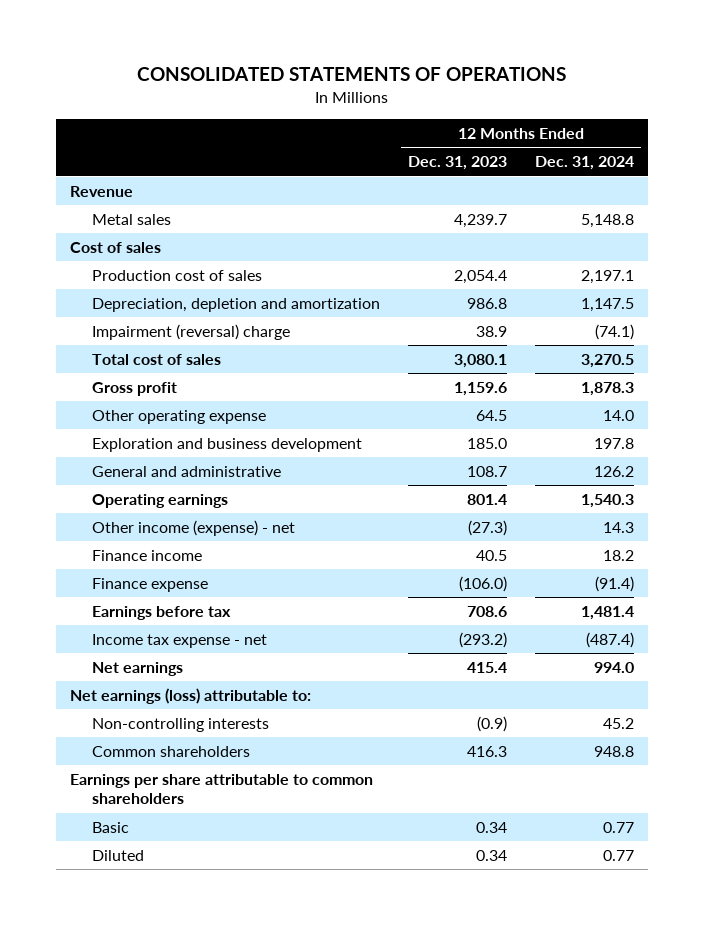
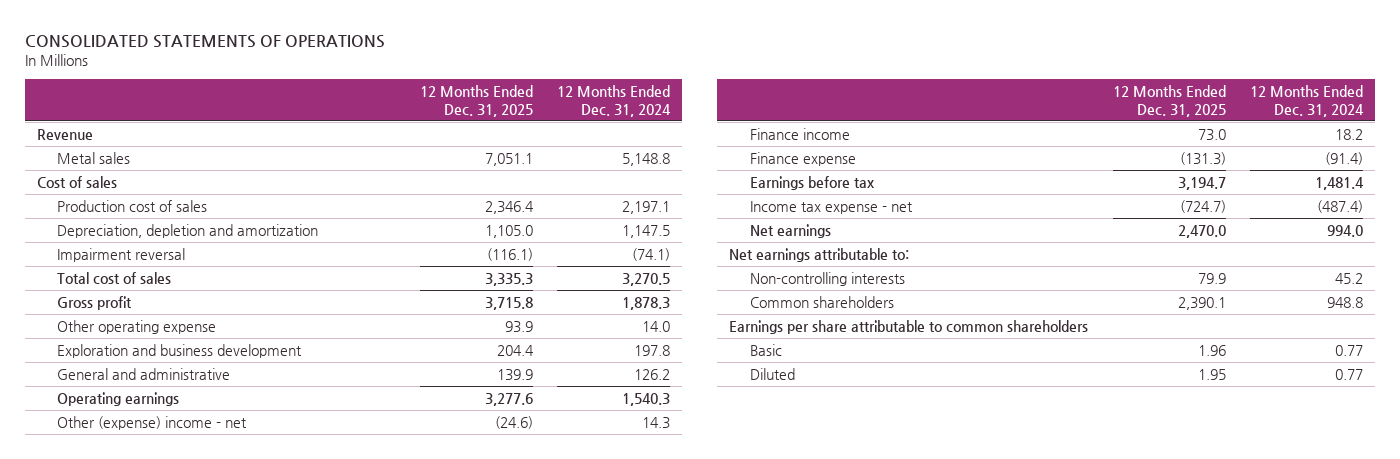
[407,156,507,171] Dec. 31, 2023 -> none
none -> [419,84,533,117] 12 Months Ended Dec. 31, 2025
[91,324,290,341] Impairment (reversal) charge -> [57,247,186,262] Impairment reversal
[91,520,295,537] Other income (expense) - net -> [57,415,248,430] Other (expense) income - net
[69,688,311,705] Net earnings (loss) attributable to: -> [729,247,910,262] Net earnings attributable to:

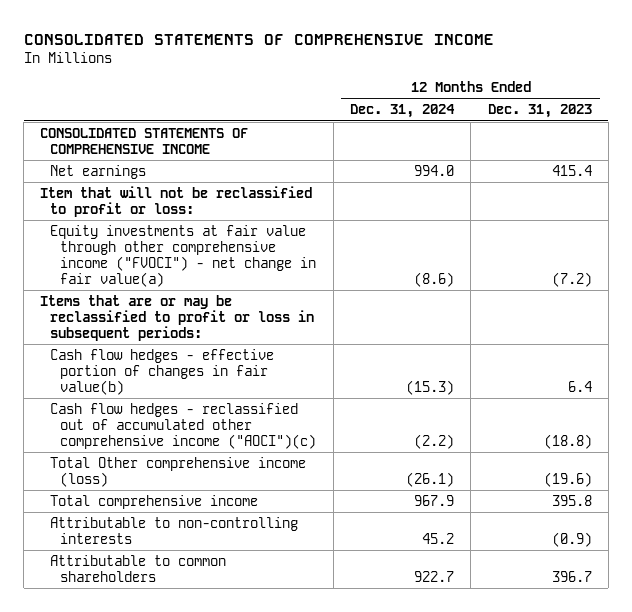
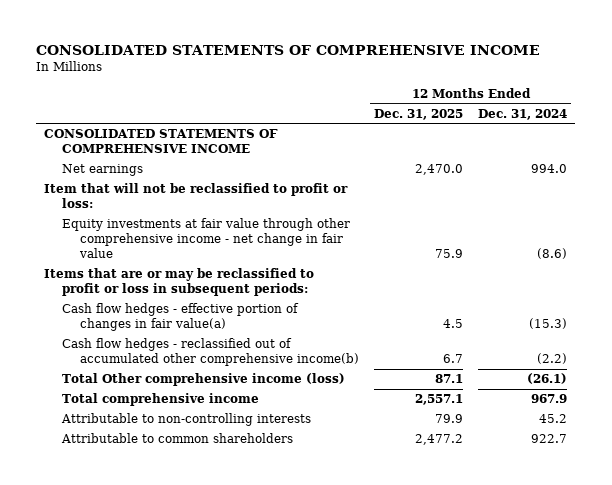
[487,104,592,119] Dec. 31, 2023 -> none
none -> [374,108,464,120] Dec. 31, 2025
[50,224,317,287] Equity investments at fair value through other comprehensive income ("FVOCI") - net change in fair value(a) -> [61,218,350,259] Equity investments at fair value through other comprehensive income - net change in fair value
[50,348,275,395] Cash flow hedges - effective portion of changes in fair value(b) -> [61,303,299,332] Cash flow hedges - effective portion of changes in fair value(a)
[50,402,317,449] Cash flow hedges - reclassified out of accumulated other comprehensive income ("AOCI")(c) -> [61,338,359,367] Cash flow hedges - reclassified out of accumulated other comprehensive income(b)

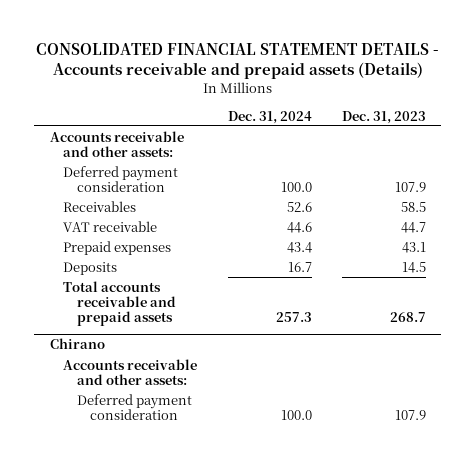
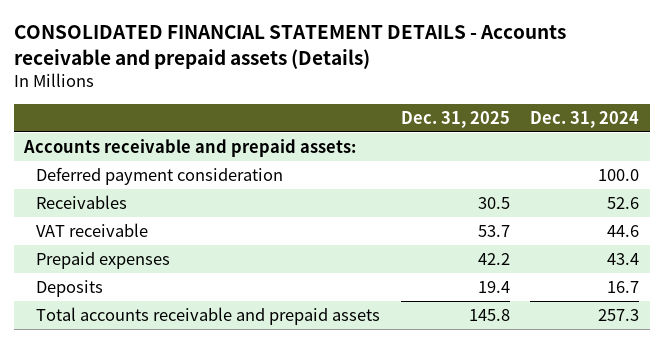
[342,110,427,124] Dec. 31, 2023 -> none
none -> [400,110,510,128] Dec. 31, 2025
[49,130,184,158] Accounts receivable and other assets: -> [23,138,357,157] Accounts receivable and prepaid assets:
[49,338,105,350] Chirano -> none
[63,358,198,386] Accounts receivable and other assets: -> none
[76,393,192,421] Deferred payment consideration -> none

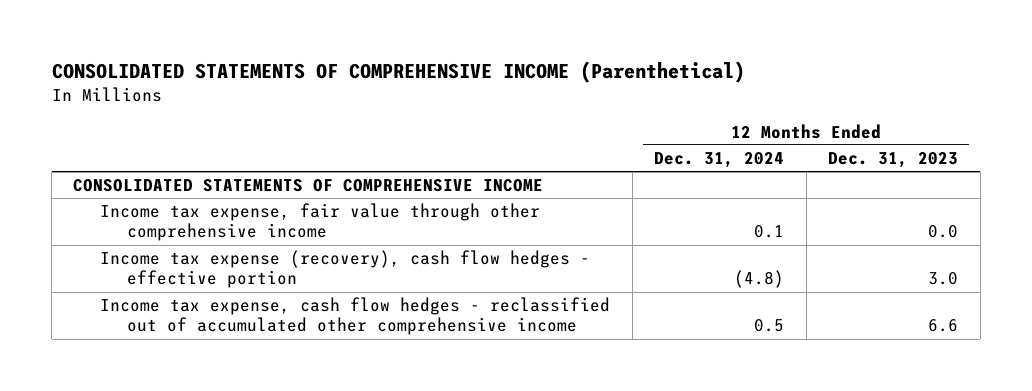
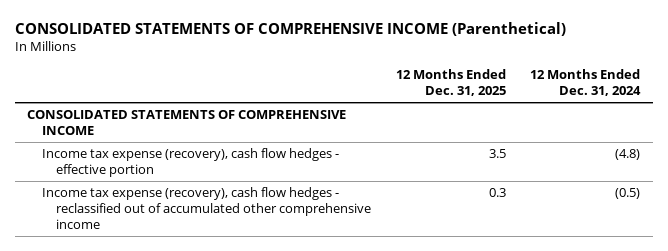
[828,152,959,169] Dec. 31, 2023 -> none
none -> [395,69,506,97] 12 Months Ended Dec. 31, 2025
[100,203,541,242] Income tax expense, fair value through other comprehensive income -> none
[100,297,611,336] Income tax expense, cash flow hedges - reclassified out of accumulated other comprehensive income -> [41,186,372,229] Income tax expense (recovery), cash flow hedges - reclassified out of accumulated other comprehensive income
[754,319,785,333] 0.5 -> [615,187,641,199] (0.5)

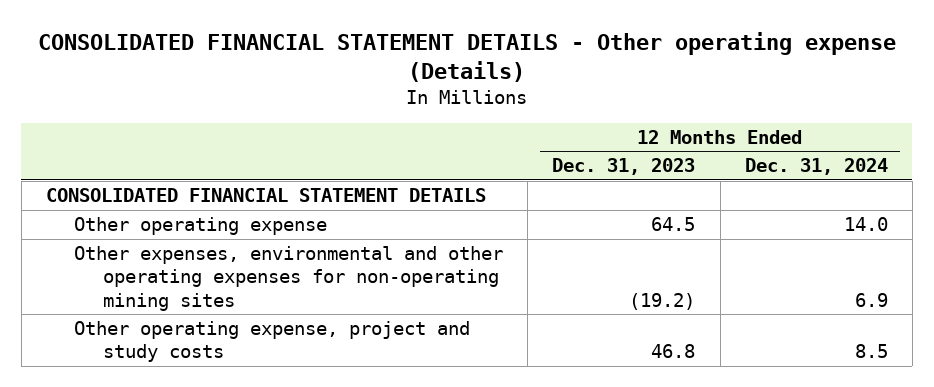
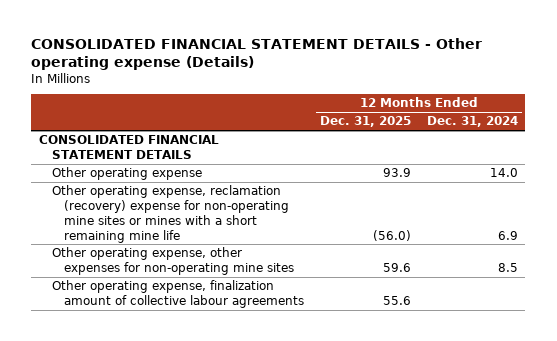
[552,158,696,176] Dec. 31, 2023 -> none
none -> [319,116,411,128] Dec. 31, 2025
[74,246,504,311] Other expenses, environmental and other operating expenses for non-operating mining sites -> [51,185,290,243] Other operating expense, reclamation (recovery) expense for non-operating mine sites or mines with a short remaining mine life
[74,321,471,363] Other operating expense, project and study costs -> [51,247,295,275] Other operating expense, other expenses for non-operating mine sites
none -> [51,280,305,308] Other operating expense, finalization amount of collective labour agreements

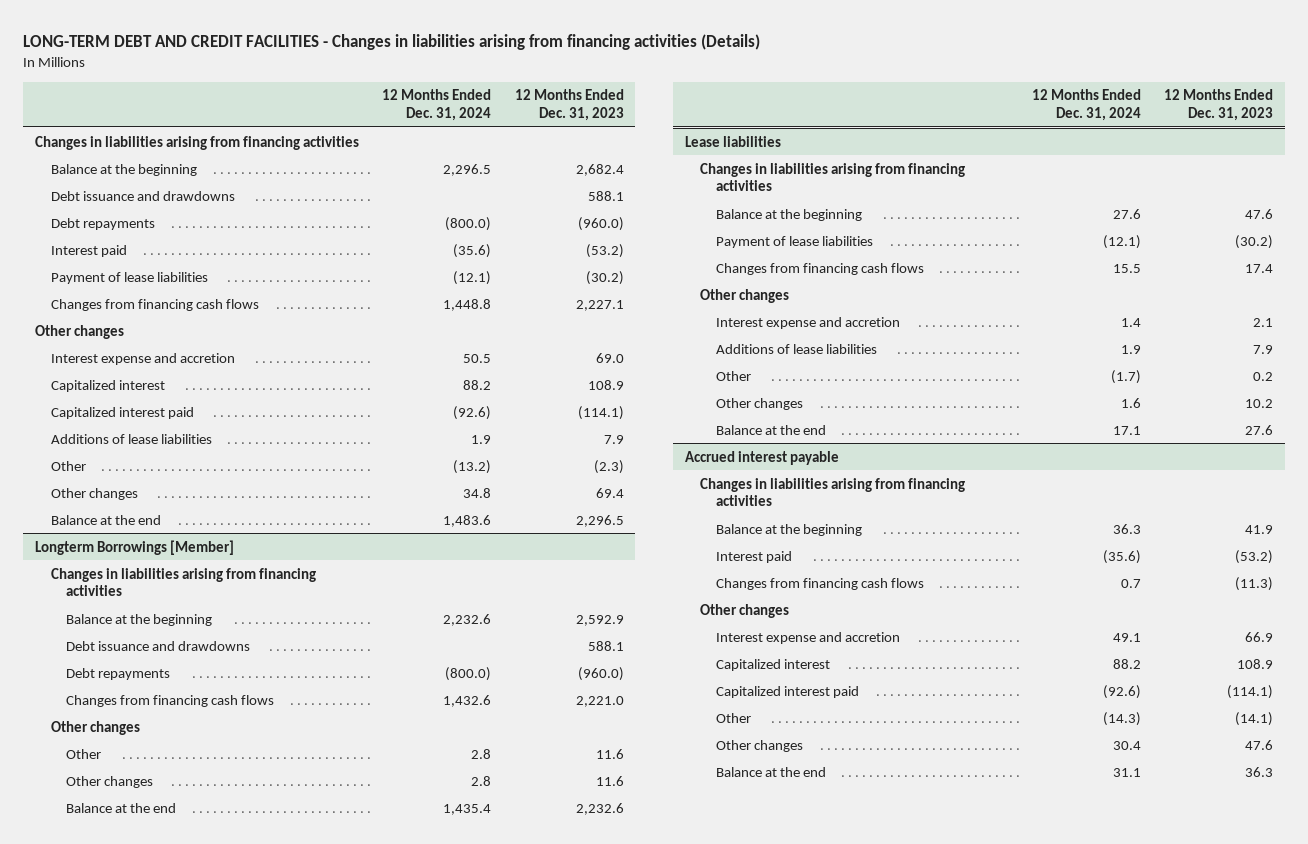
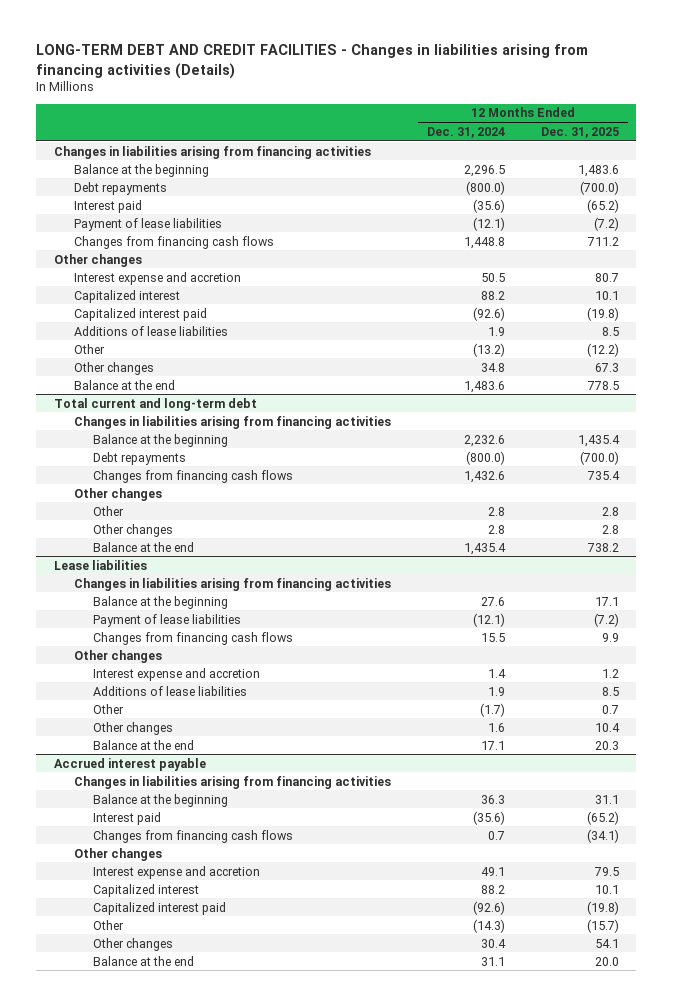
[514,89,624,121] 12 Months Ended Dec. 31, 2023 -> none
none -> [540,126,619,138] Dec. 31, 2025
[50,190,235,201] Debt issuance and drawdowns -> none
[35,539,235,555] Longterm Borrowings [Member] -> [53,397,257,411] Total current and long-term debt
[66,640,251,651] Debt issuance and drawdowns -> none

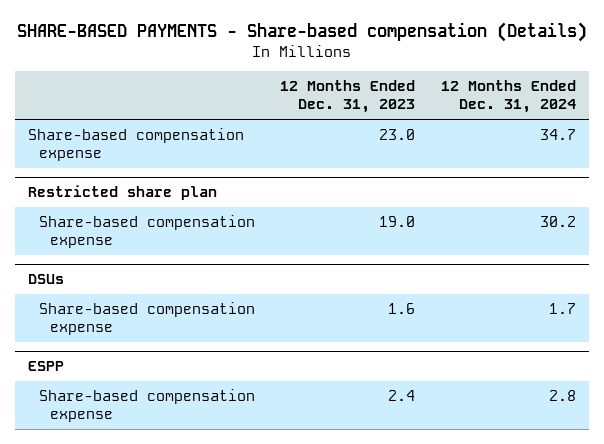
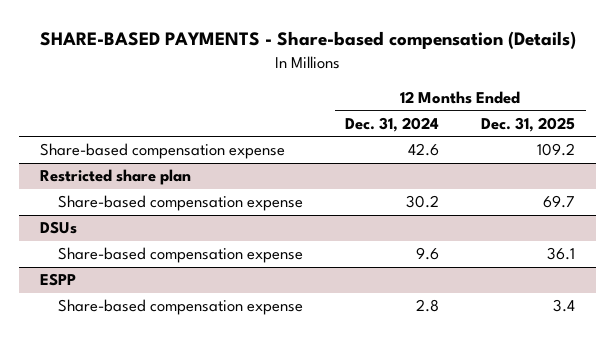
[280,79,416,114] 12 Months Ended Dec. 31, 2023 -> none
none -> [481,116,576,132] Dec. 31, 2025
[539,128,576,140] 34.7 -> [408,143,440,157] 42.6
[548,302,576,314] 1.7 -> [416,247,440,261] 9.6

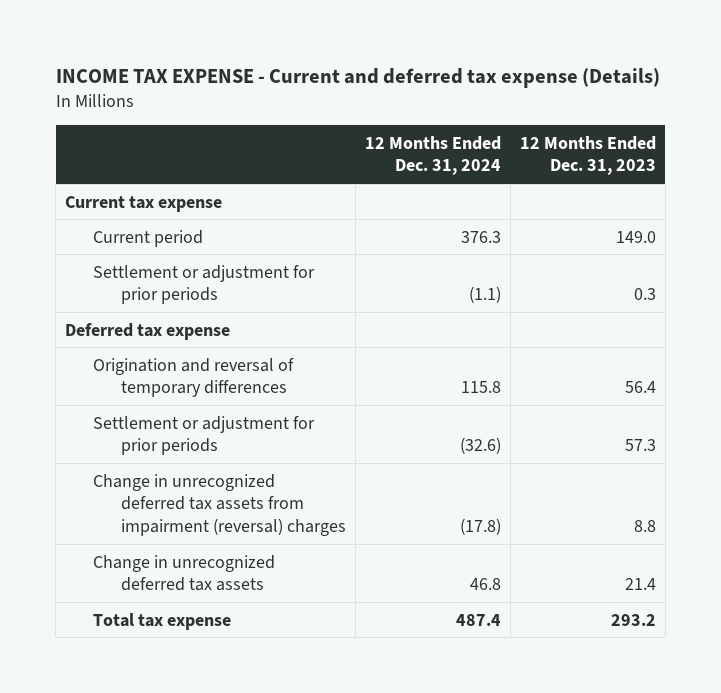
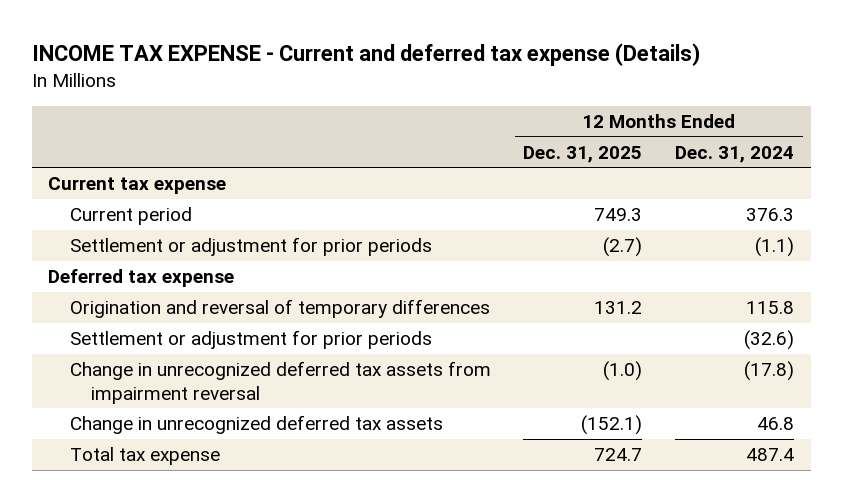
[519,135,656,176] 12 Months Ended Dec. 31, 2023 -> none
none -> [523,145,643,163] Dec. 31, 2025
[93,473,347,536] Change in unrecognized deferred tax assets from impairment (reversal) charges -> [69,361,491,404] Change in unrecognized deferred tax assets from impairment reversal

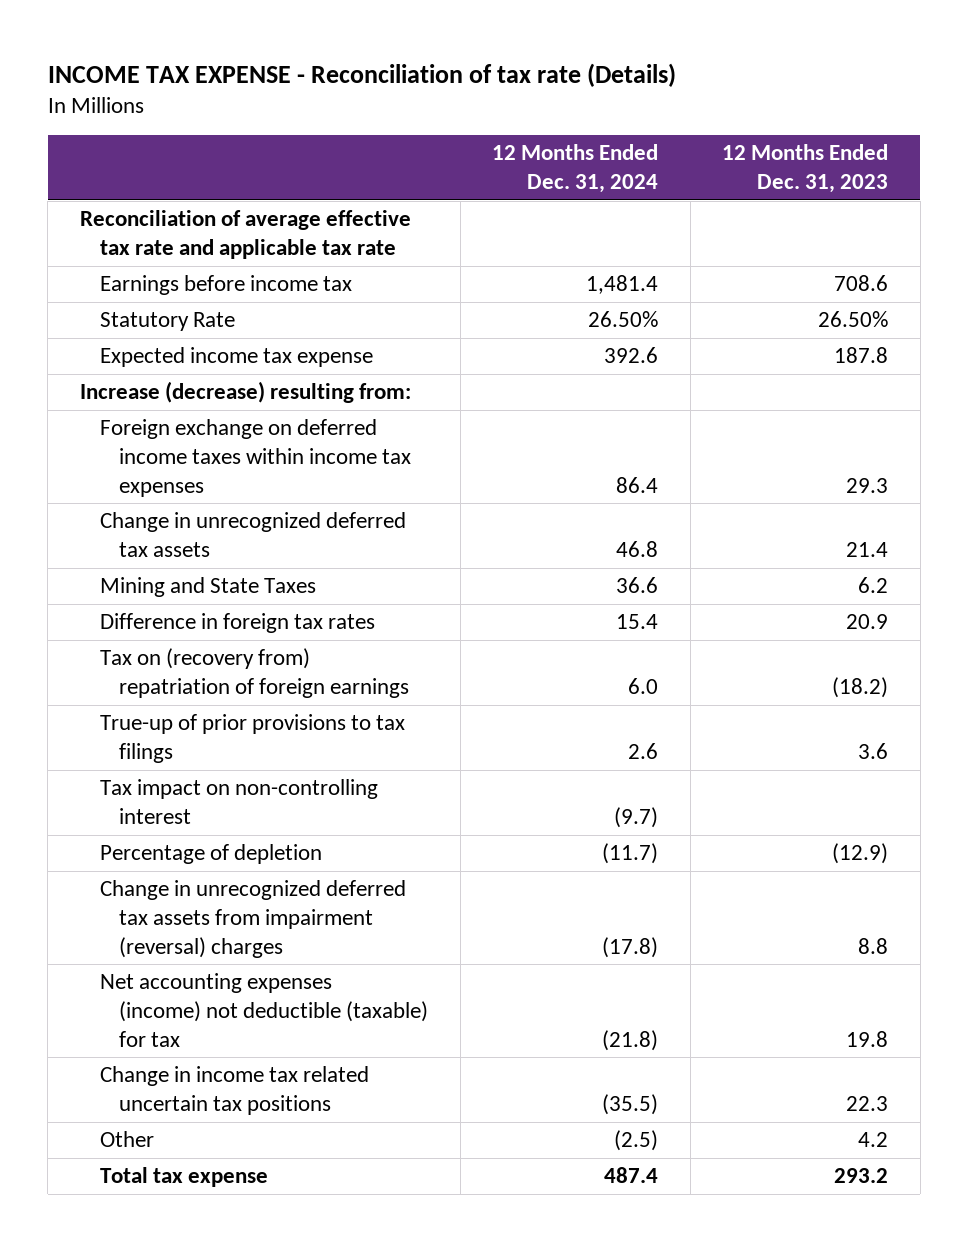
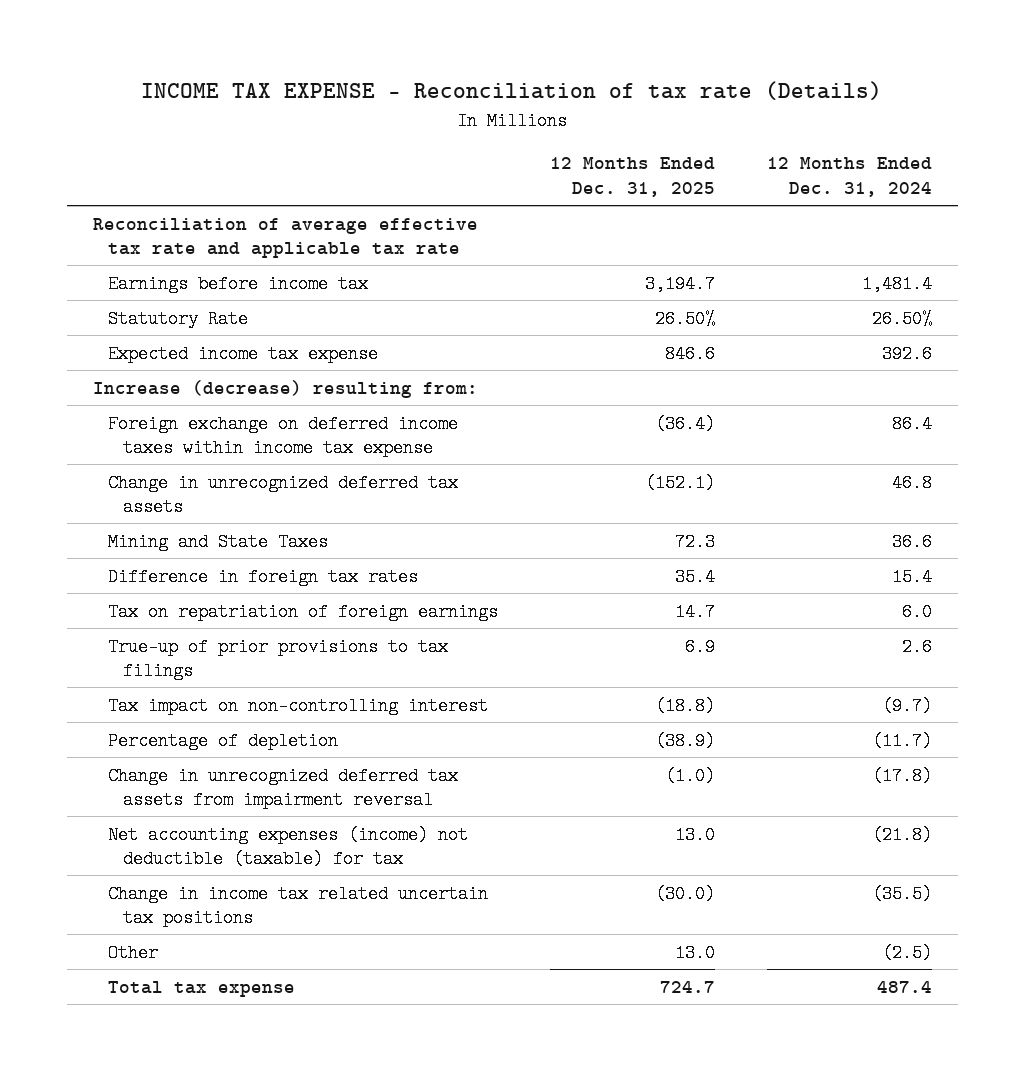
[722,144,889,194] 12 Months Ended Dec. 31, 2023 -> none
none -> [550,157,716,197] 12 Months Ended Dec. 31, 2025
[99,419,412,497] Foreign exchange on deferred income taxes within income tax expenses -> [108,414,459,458] Foreign exchange on deferred income taxes within income tax expense
[99,648,410,698] Tax on (recovery from) repatriation of foreign earnings -> [108,602,499,621] Tax on repatriation of foreign earnings
[99,880,406,958] Change in unrecognized deferred tax assets from impairment (reversal) charges -> [108,766,459,810] Change in unrecognized deferred tax assets from impairment reversal

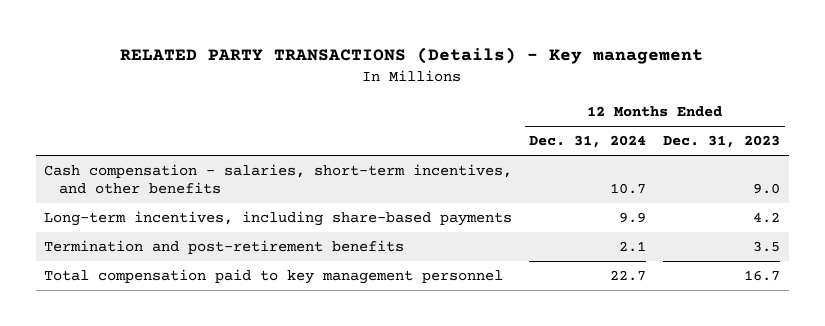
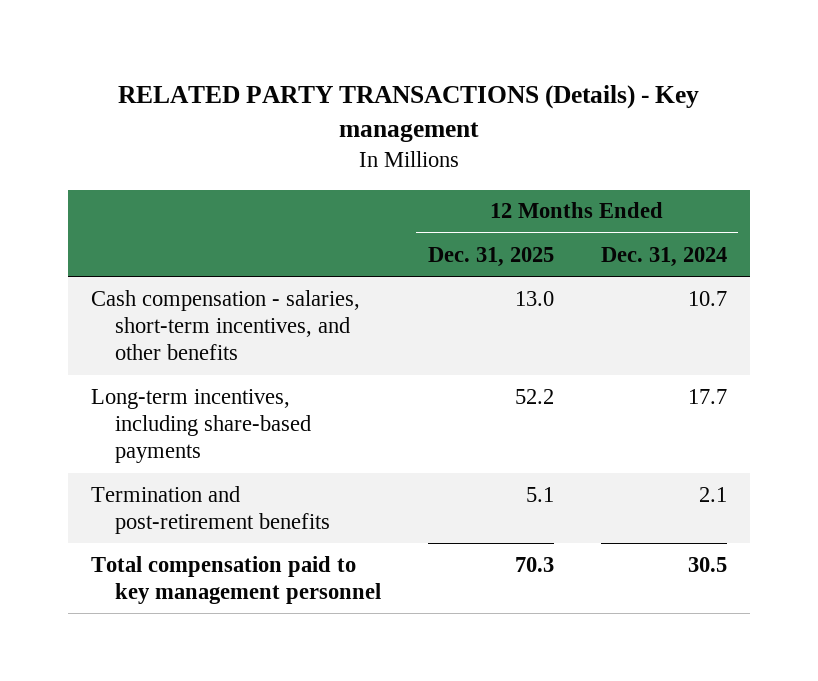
[663,135,781,149] Dec. 31, 2023 -> none
none -> [427,246,554,267] Dec. 31, 2025
[619,212,647,224] 9.9 -> [687,388,727,404] 17.7
[610,270,647,282] 22.7 -> [687,556,727,572] 30.5

